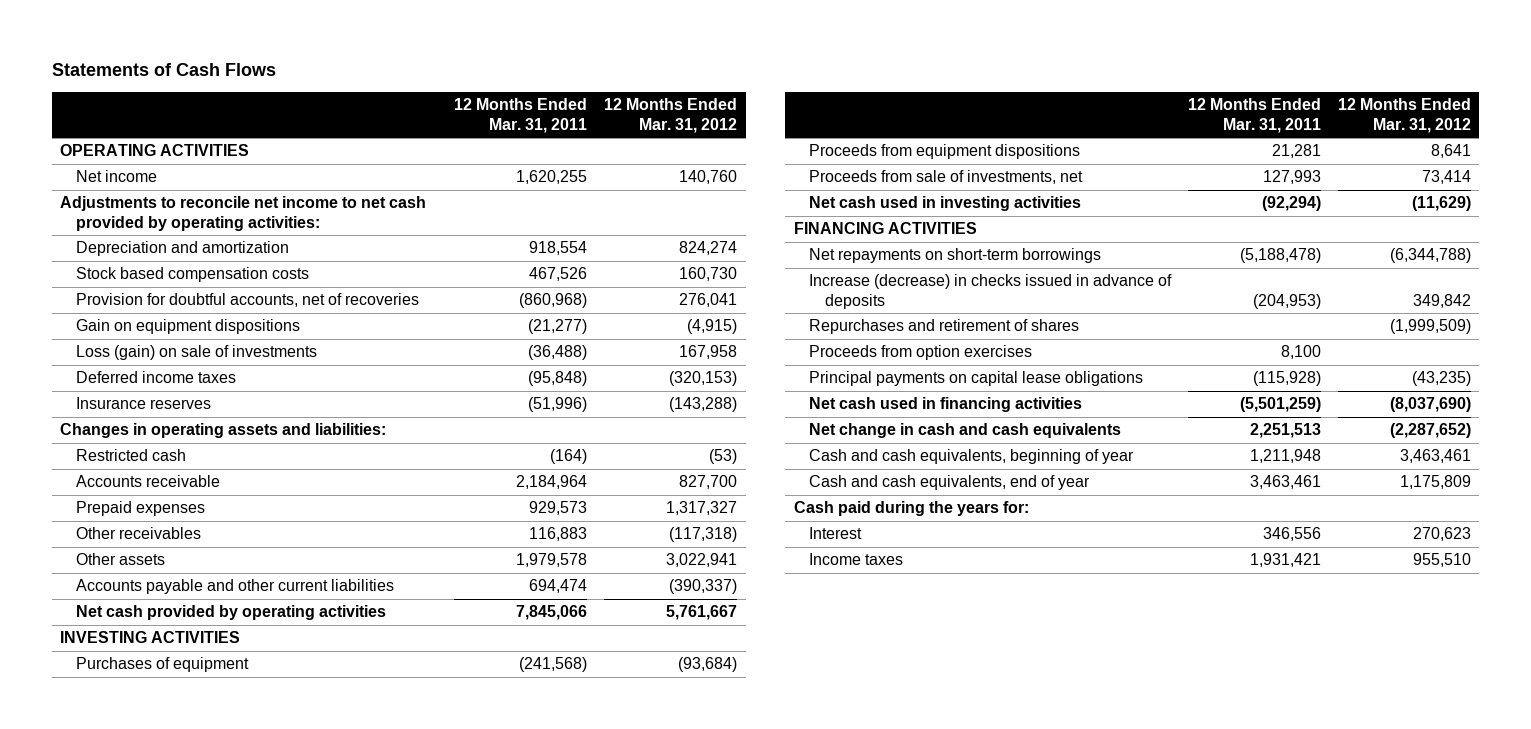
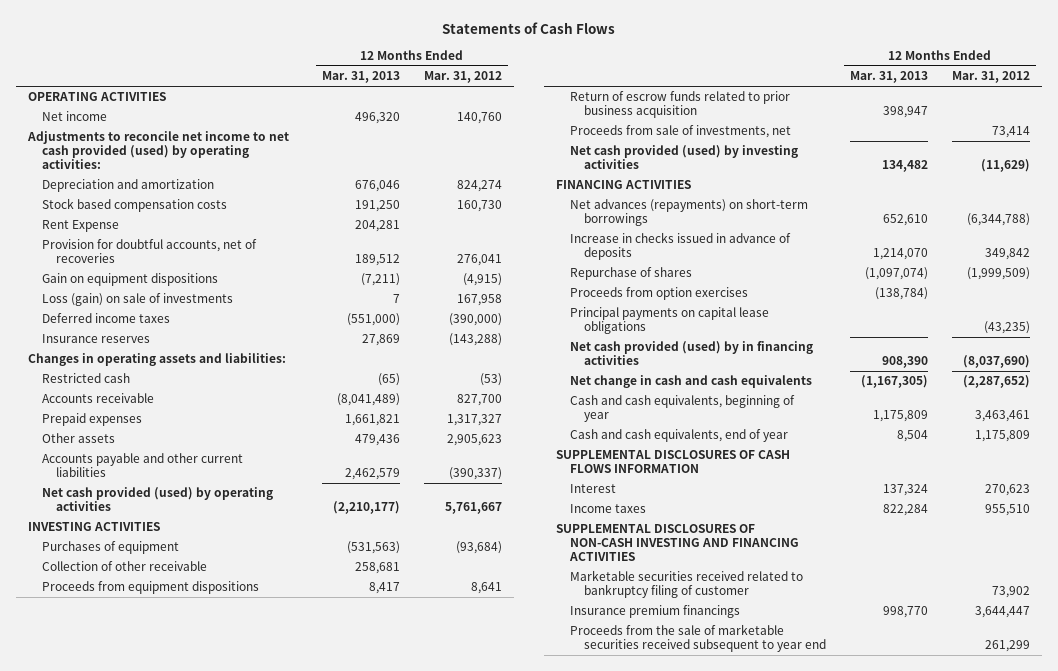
[454,98,588,133] 12 Months Ended Mar. 31, 2011 -> none
none -> [322,71,401,84] Mar. 31, 2013
[60,196,427,231] Adjustments to reconcile net income to net cash provided by operating activities: -> [26,131,289,169] Adjustments to reconcile net income to net cash provided (used) by operating activities:
none -> [42,220,120,233] Rent Expense
[669,371,738,387] (320,153) -> [449,313,503,327] (390,000)
[75,527,201,540] Other receivables -> none
[666,553,738,568] 3,022,941 -> [447,434,503,447] 2,905,623
[75,605,386,621] Net cash provided by operating activities -> [42,487,274,512] Net cash provided (used) by operating activities
none -> [42,561,208,572] Collection of other receivable
none -> [569,91,790,119] Return of escrow funds related to prior business acquisition
[809,196,1082,212] Net cash used in investing activities -> [569,145,798,170] Net cash provided (used) by investing activities
[809,248,1102,264] Net repayments on short-term borrowings -> [569,199,808,227] Net advances (repayments) on short-term borrowings
[809,274,1173,309] Increase (decrease) in checks issued in advance of deposits -> [569,232,791,261] Increase in checks issued in advance of deposits
[809,319,1080,335] Repurchases and retirement of shares -> [569,267,692,281] Repurchase of shares
[809,397,1083,413] Net cash used in financing activities -> [569,341,813,366] Net cash provided (used) by in financing activities
[793,501,1029,517] Cash paid during the years for: -> none
none -> [555,450,790,474] SUPPLEMENTAL DISCLOSURES OF CASH FLOWS INFORMATION
none -> [555,524,799,561] SUPPLEMENTAL DISCLOSURES OF NON-CASH INVESTING AND FINANCING ACTIVITIES
none -> [569,570,803,599] Marketable securities received related to bankruptcy filing of customer
none -> [569,605,740,619] Insurance premium financings
none -> [569,624,827,653] Proceeds from the sale of marketable securities received subsequent to year end

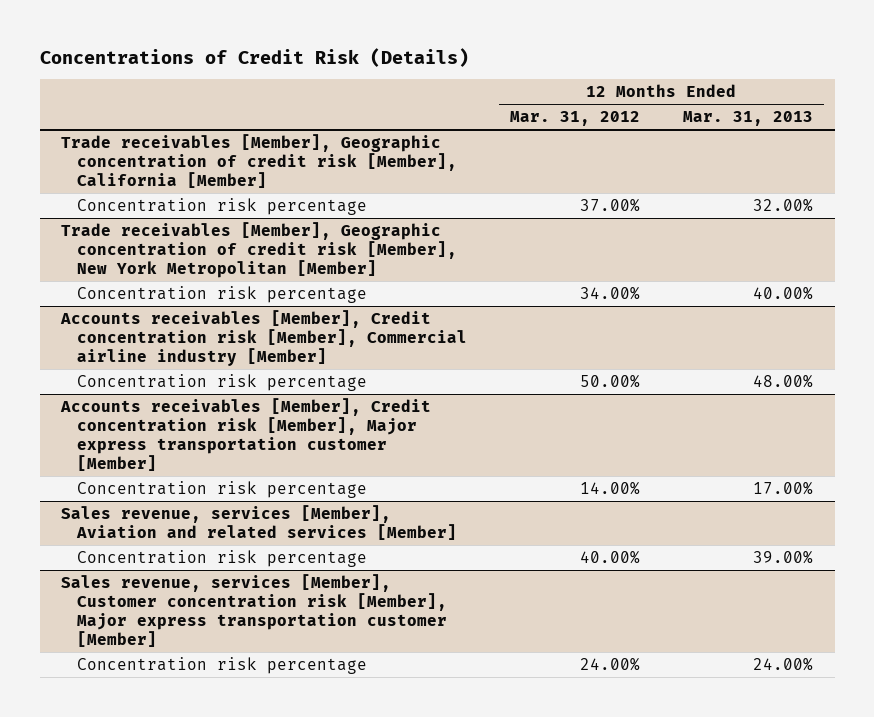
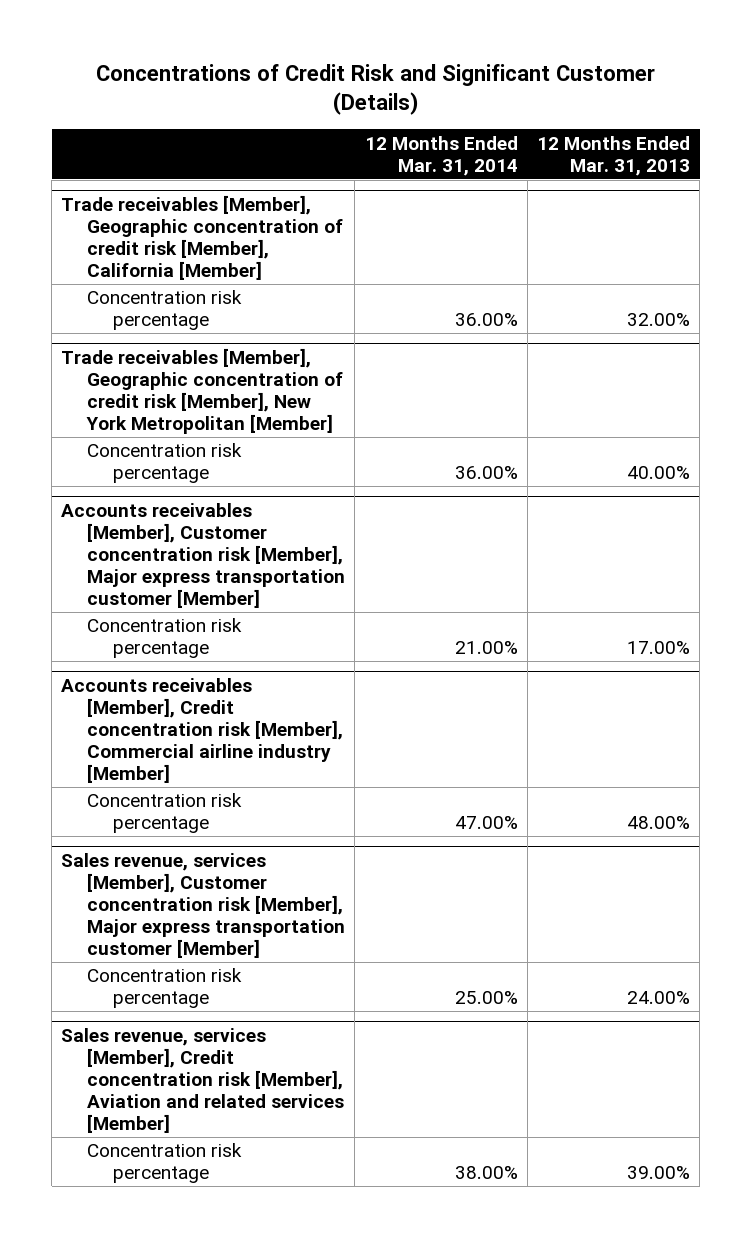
[39,47,469,67] Concentrations of Credit Risk (Details) -> [95,63,655,116] Concentrations of Credit Risk and Significant Customer (Details)
[509,111,640,127] Mar. 31, 2012 -> none
none -> [364,135,518,176] 12 Months Ended Mar. 31, 2014
none -> [61,503,346,609] Accounts receivables [Member], Customer concentration risk [Member], Major express transportation customer [Member]
none -> [87,618,243,659] Concentration risk percentage
[60,397,432,472] Accounts receivables [Member], Credit concentration risk [Member], Major express transportation customer [Member] -> none
[76,480,367,498] Concentration risk percentage -> none
[61,504,457,541] Sales revenue, services [Member], Aviation and related services [Member] -> none
[76,549,367,567] Concentration risk percentage -> none
none -> [61,1028,345,1134] Sales revenue, services [Member], Credit concentration risk [Member], Aviation and related services [Member]
none -> [87,1143,243,1184] Concentration risk percentage

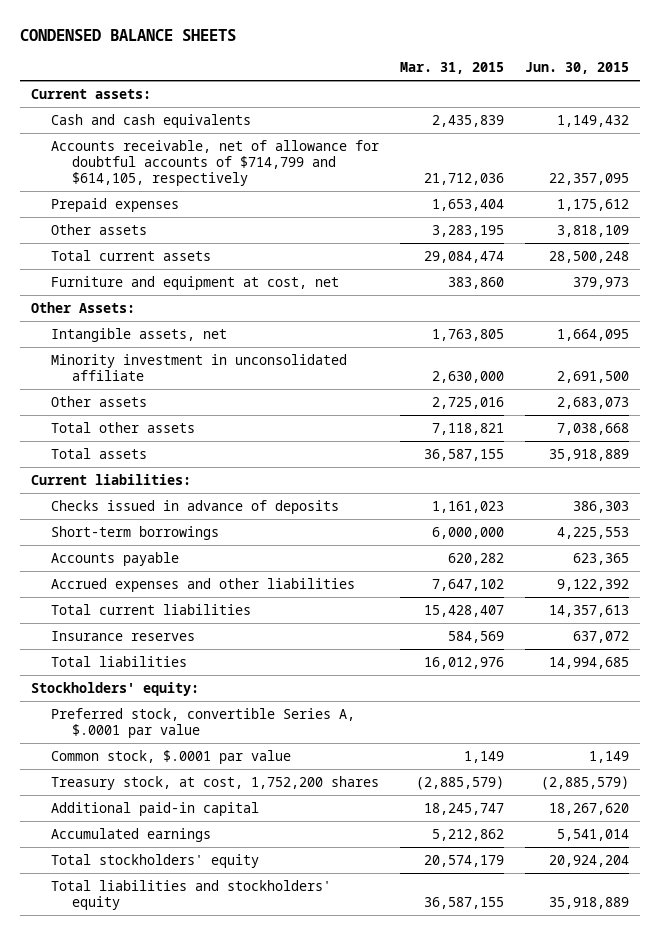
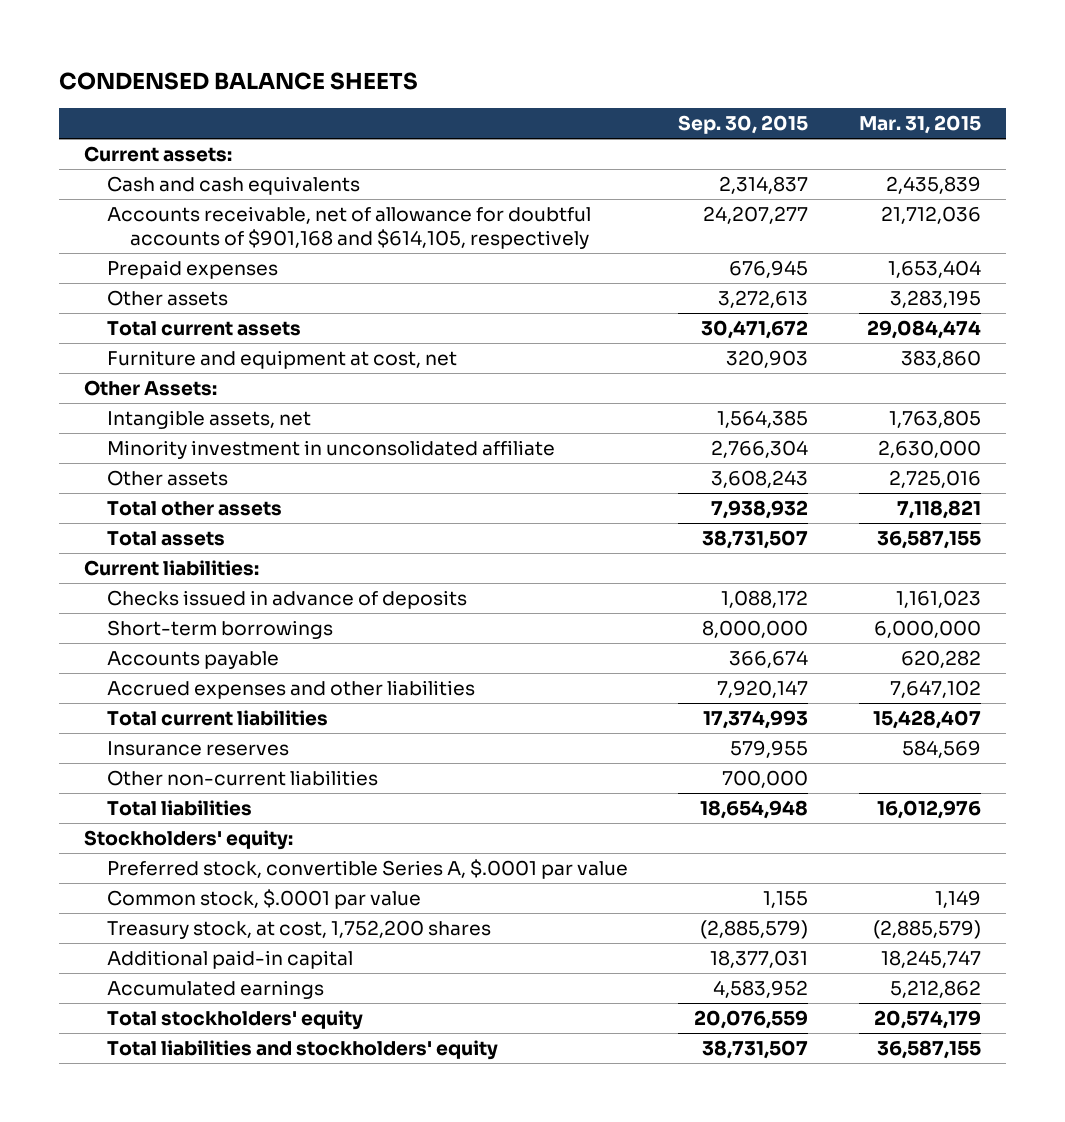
[525,62,630,75] Jun. 30, 2015 -> none
none -> [678,115,809,135] Sep. 30, 2015
[51,139,380,187] Accounts receivable, net of allowance for doubtful accounts of $714,799 and $614,105, respectively -> [107,206,592,249] Accounts receivable, net of allowance for doubtful accounts of $901,168 and $614,105, respectively
none -> [107,770,379,787] Other non-current liabilities

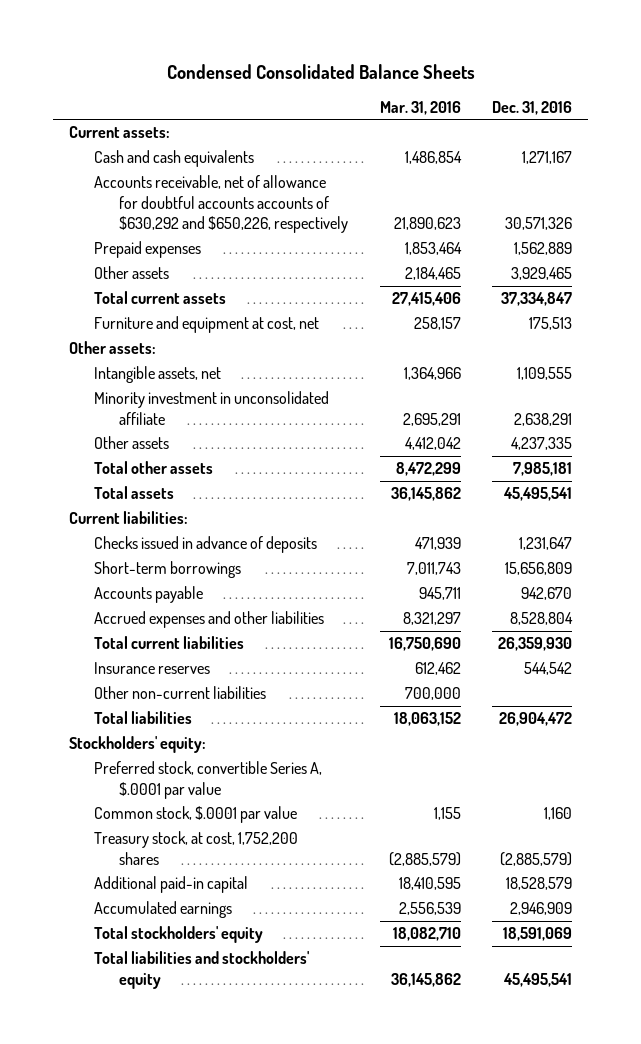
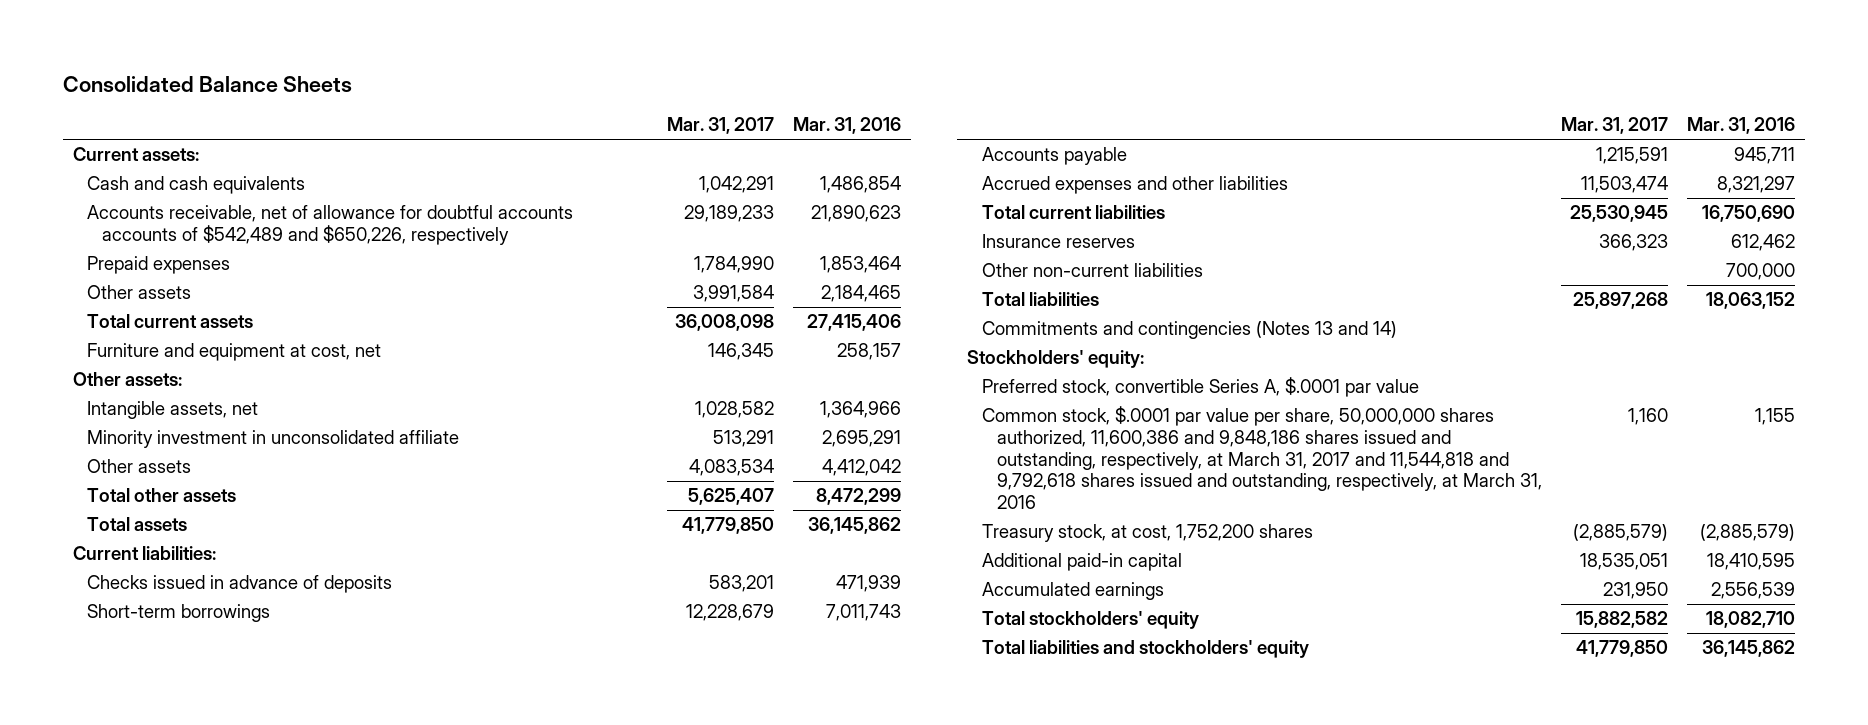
[166,63,475,79] Condensed Consolidated Balance Sheets -> [62,75,352,92] Consolidated Balance Sheets
[492,100,573,115] Dec. 31, 2016 -> none
none -> [666,117,774,135] Mar. 31, 2017
[94,175,349,234] Accounts receivable, net of allowance for doubtful accounts accounts of $630,292 and $650,226, respectively -> [87,205,574,245] Accounts receivable, net of allowance for doubtful accounts accounts of $542,489 and $650,226, respectively
none -> [981,321,1397,340] Commitments and contingencies (Notes 13 and 14)
[94,806,298,824] Common stock, $.0001 par value -> [981,406,1542,510] Common stock, $.0001 par value per share, 50,000,000 shares authorized, 11,600,386 and 9,848,186 shares issued and outstanding, respectively, at March 31, 2017 and 11,544,818 and 9,792,618 shares issued and outstanding, respectively, at March 31, 2016

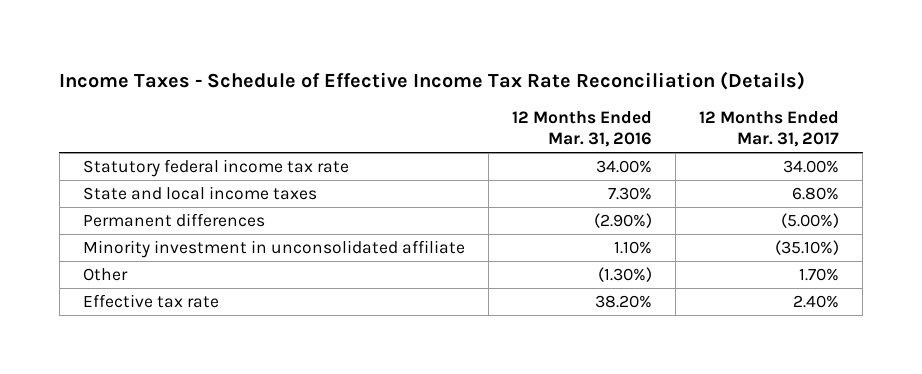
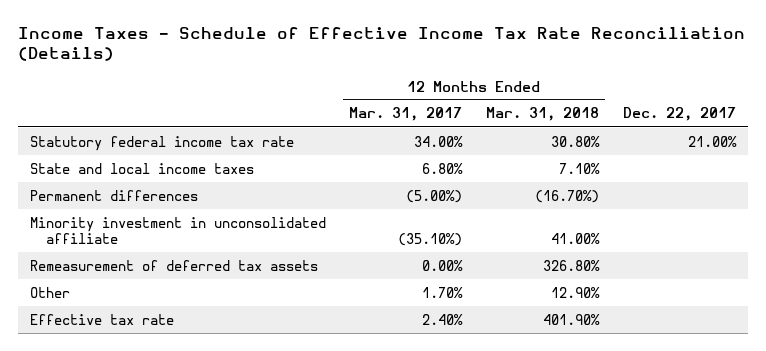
[511,111,652,148] 12 Months Ended Mar. 31, 2016 -> none
none -> [486,107,600,122] Mar. 31, 2018
none -> [623,107,737,122] Dec. 22, 2017
none -> [29,259,318,271] Remeasurement of deferred tax assets

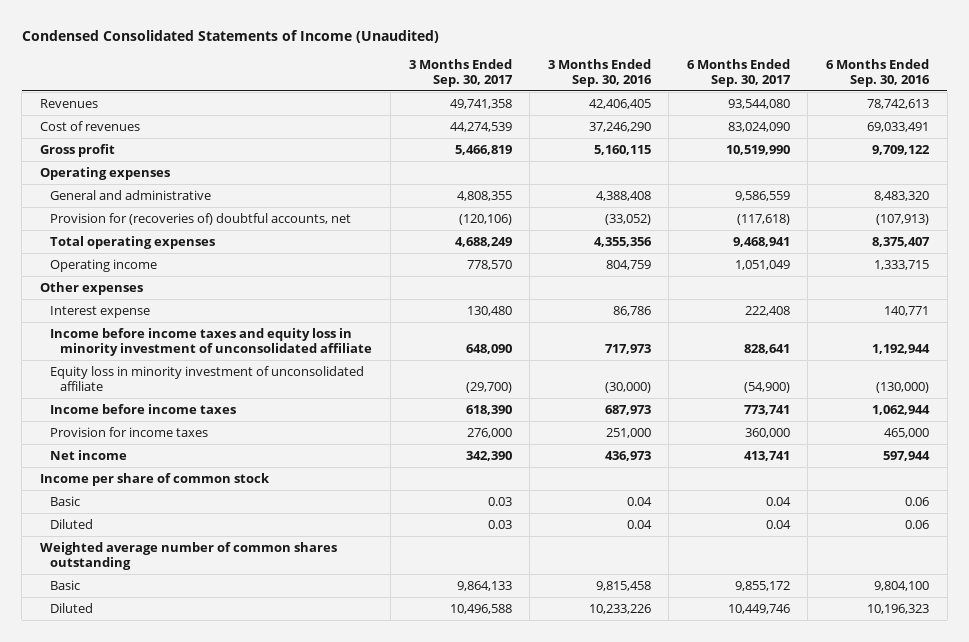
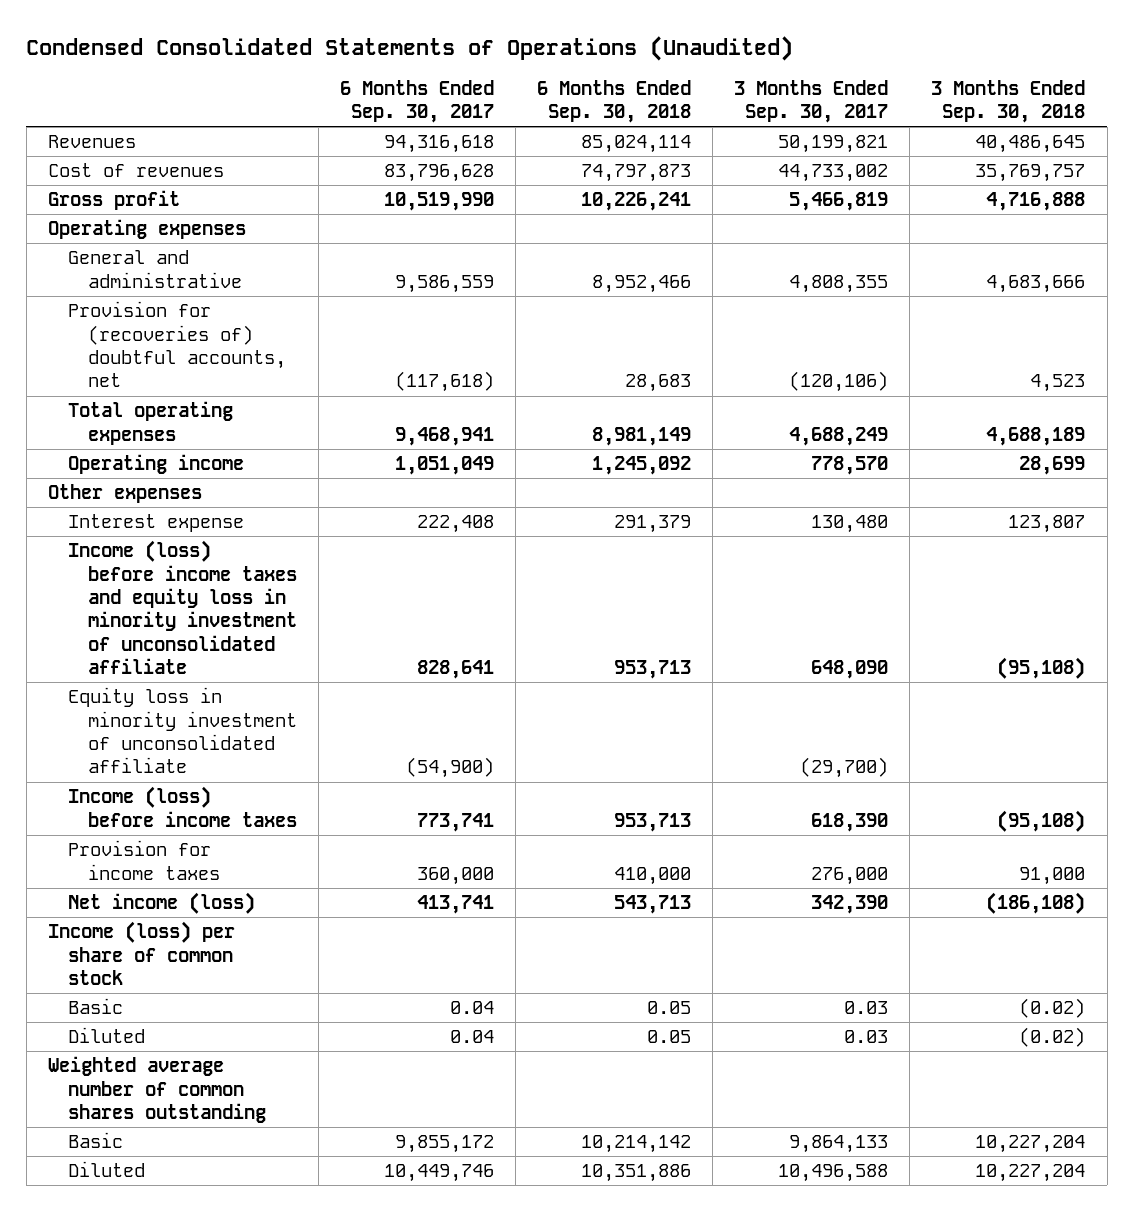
[21,29,439,43] Condensed Consolidated Statements of Income (Unaudited) -> [26,35,794,61] Condensed Consolidated Statements of Operations (Unaudited)
[547,58,652,87] 3 Months Ended Sep. 30, 2016 -> none
[825,58,930,87] 6 Months Ended Sep. 30, 2016 -> none
none -> [537,79,692,124] 6 Months Ended Sep. 30, 2018
none -> [931,79,1086,124] 3 Months Ended Sep. 30, 2018
[449,98,512,109] 49,741,358 -> [778,135,889,154] 50,199,821
[727,98,790,109] 93,544,080 -> [383,135,494,154] 94,316,618
[449,121,512,132] 44,274,539 -> [778,164,889,183] 44,733,002
[727,121,790,132] 83,024,090 -> [383,164,494,183] 83,796,628
[50,327,373,356] Income before income taxes and equity loss in minority investment of unconsolidated affiliate -> [67,540,297,675] Income (loss) before income taxes and equity loss in minority investment of unconsolidated affiliate
[50,403,237,414] Income before income taxes -> [67,786,297,827] Income (loss) before income taxes
[50,449,128,460] Net income -> [67,892,255,915] Net income (loss)
[39,472,270,486] Income per share of common stock -> [47,921,235,985] Income (loss) per share of common stock

